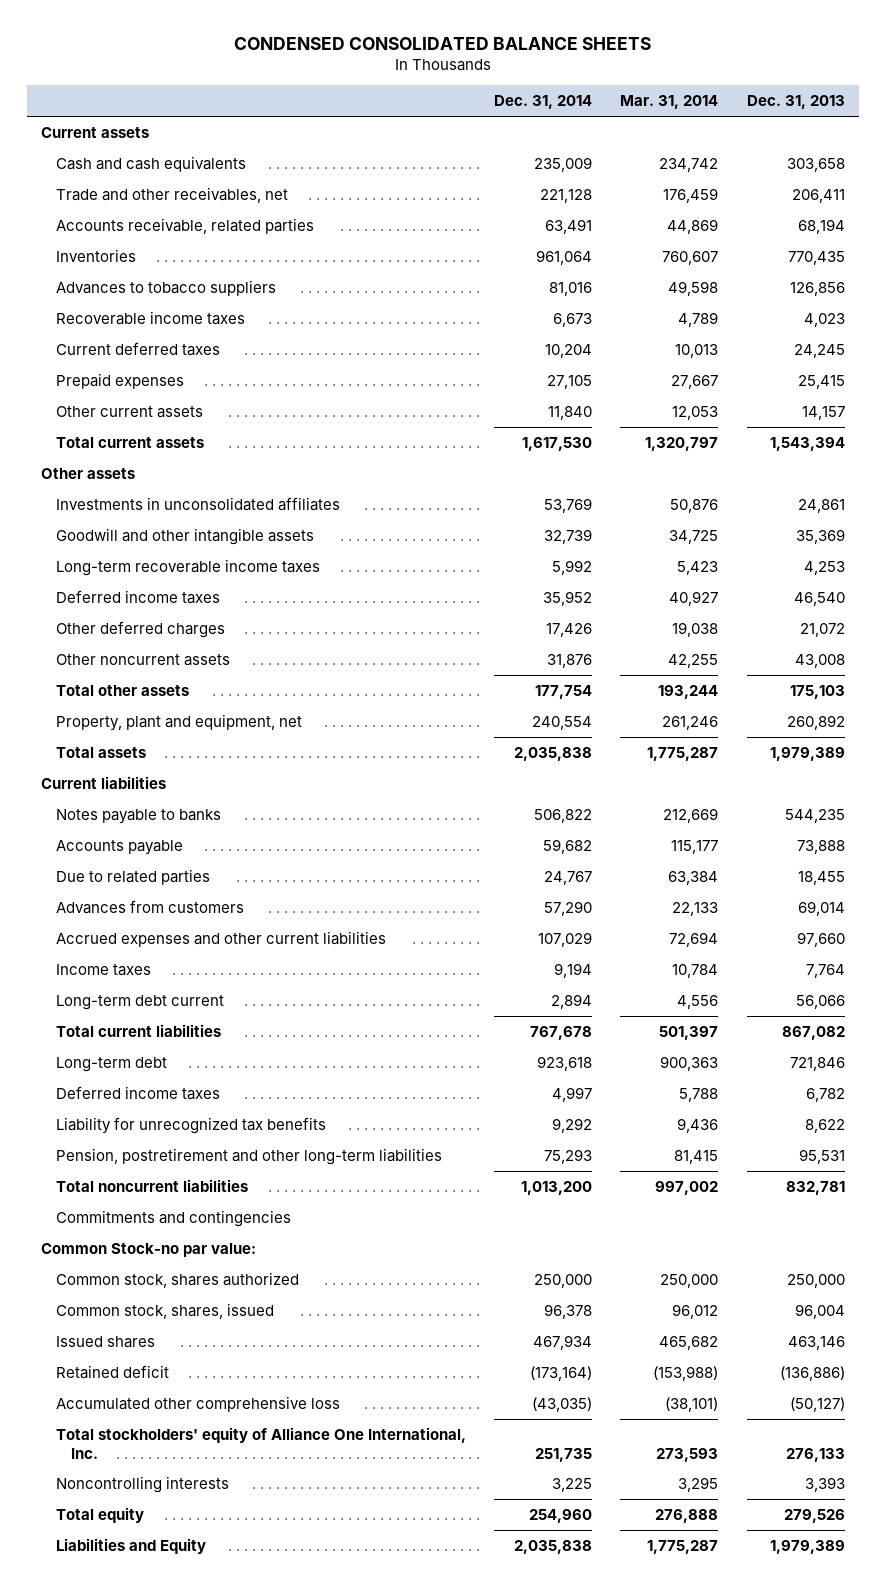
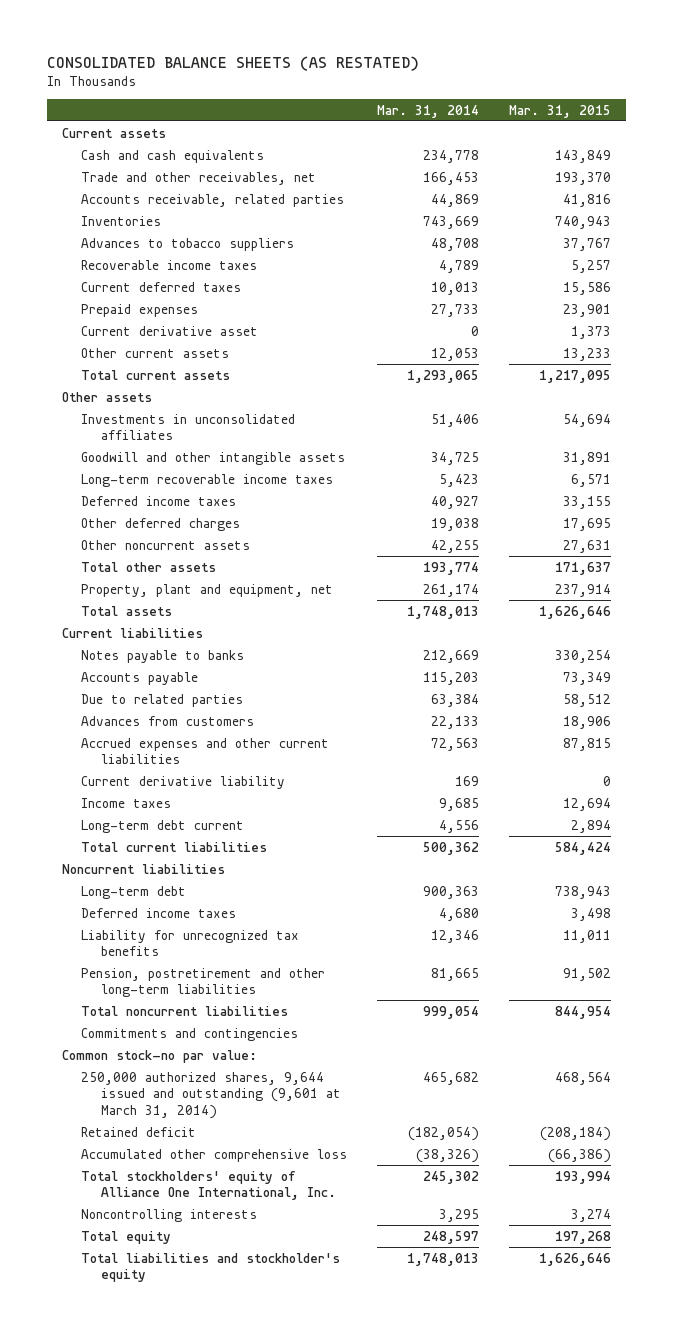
[233,37,651,51] CONDENSED CONSOLIDATED BALANCE SHEETS -> [46,55,419,71] CONSOLIDATED BALANCE SHEETS (AS RESTATED)
[494,95,593,110] Dec. 31, 2014 -> none
[746,95,845,110] Dec. 31, 2013 -> none
none -> [509,104,612,118] Mar. 31, 2015
[659,157,719,172] 234,742 -> [423,149,480,163] 234,778
[663,187,719,203] 176,459 -> [423,171,480,185] 166,453
[662,250,719,265] 760,607 -> [423,215,480,229] 743,669
[668,280,719,296] 49,598 -> [431,237,480,251] 48,708
[671,374,719,389] 27,667 -> [431,303,480,317] 27,733
none -> [81,325,259,336] Current derivative asset
[645,436,719,451] 1,320,797 -> [407,369,480,383] 1,293,065
[670,498,719,513] 50,876 -> [431,413,480,427] 51,406
[658,684,719,699] 193,244 -> [423,561,480,575] 193,774
[662,715,719,730] 261,246 -> [423,583,480,597] 261,174
[647,746,719,761] 1,775,287 -> [407,605,480,619] 1,748,013
[671,839,719,854] 115,177 -> [423,671,480,685] 115,203
[669,931,719,947] 72,694 -> [431,737,480,751] 72,563
none -> [81,775,286,789] Current derivative liability
[672,963,719,978] 10,784 -> [439,797,480,811] 9,685
[659,1025,719,1040] 501,397 -> [423,841,480,855] 500,362
none -> [61,863,225,874] Noncurrent liabilities
[679,1087,719,1102] 5,788 -> [439,907,480,921] 4,680
[677,1117,719,1133] 9,436 -> [431,929,480,943] 12,346
[674,1149,719,1164] 81,415 -> [431,967,480,981] 81,665
[655,1180,719,1195] 997,002 -> [423,1005,480,1019] 999,054
[55,1271,299,1288] Common stock, shares authorized -> none
[55,1302,274,1319] Common stock, shares, issued -> none
[41,1242,257,1257] Common Stock-no par value: -> [61,1049,257,1063] Common stock-no par value:
[55,1335,155,1348] Issued shares -> [81,1071,341,1119] 250,000 authorized shares, 9,644 issued and outstanding (9,601 at March 31, 2014)
[653,1365,719,1381] (153,988) -> [408,1126,480,1141] (182,054)
[665,1396,719,1412] (38,101) -> [416,1148,480,1163] (38,326)
[656,1447,719,1462] 273,593 -> [423,1170,480,1184] 245,302
[655,1508,719,1523] 276,888 -> [423,1230,480,1244] 248,597
[55,1537,206,1554] Liabilities and Equity -> [81,1252,341,1283] Total liabilities and stockholder's equity
[647,1539,719,1554] 1,775,287 -> [407,1252,480,1266] 1,748,013

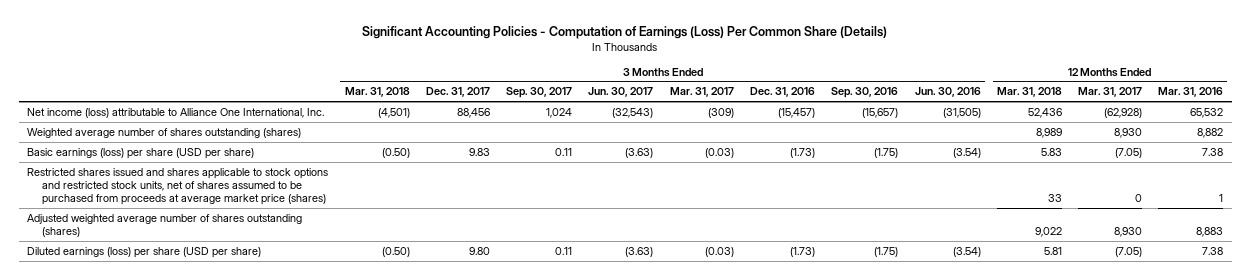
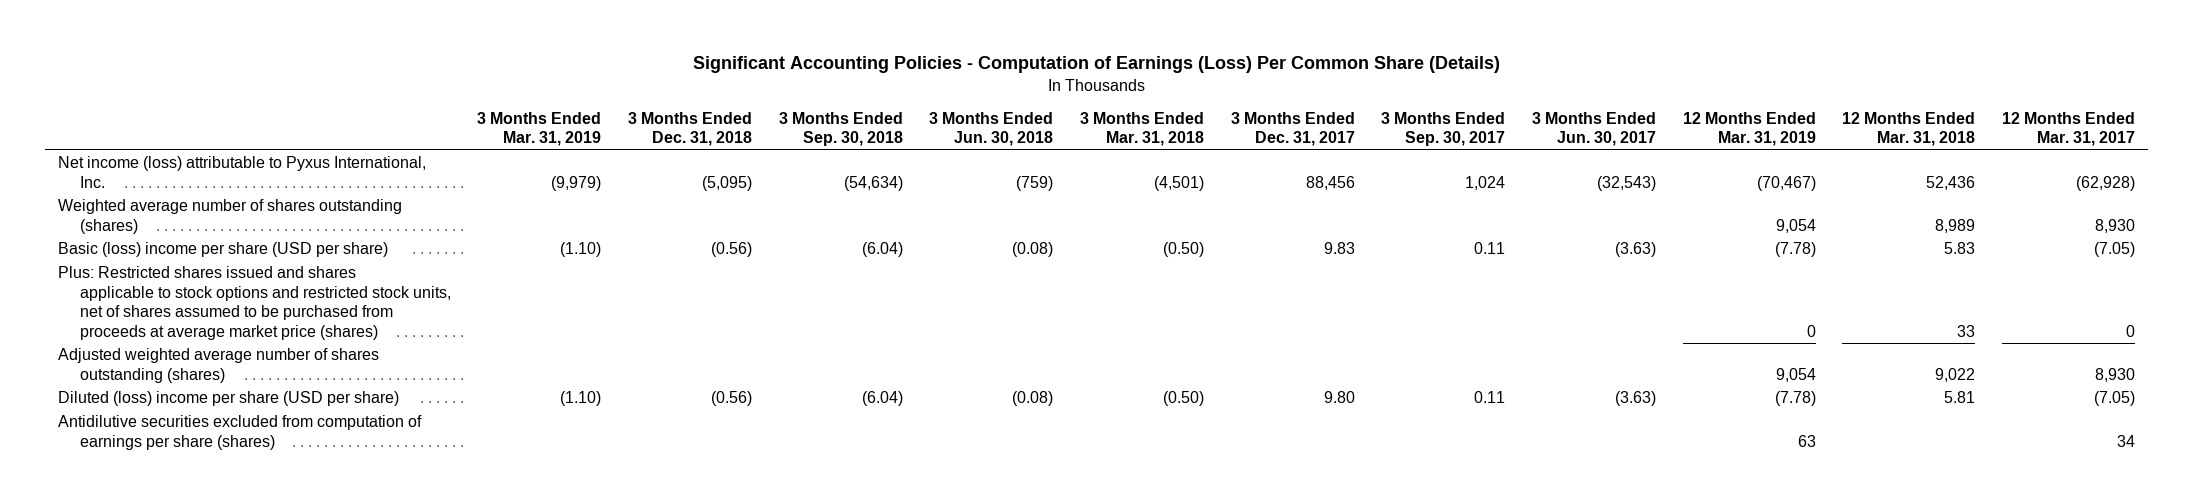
[669,87,734,98] Mar. 31, 2017 -> none
[749,87,815,98] Dec. 31, 2016 -> none
[831,87,899,99] Sep. 30, 2016 -> none
[914,87,981,98] Jun. 30, 2016 -> none
[1158,87,1224,98] Mar. 31, 2016 -> none
none -> [477,111,602,147] 3 Months Ended Mar. 31, 2019
none -> [628,111,753,147] 3 Months Ended Dec. 31, 2018
none -> [778,111,903,147] 3 Months Ended Sep. 30, 2018
none -> [929,111,1054,147] 3 Months Ended Jun. 30, 2018
none -> [1682,111,1816,147] 12 Months Ended Mar. 31, 2019
[27,107,325,118] Net income (loss) attributable to Alliance One International, Inc. -> [58,156,427,188] Net income (loss) attributable to Pyxus International, Inc.
[27,147,255,159] Basic earnings (loss) per share (USD per share) -> [58,242,389,258] Basic (loss) income per share (USD per share)
[27,167,329,206] Restricted shares issued and shares applicable to stock options and restricted stock units, net of shares assumed to be purchased from proceeds at average market price (shares) -> [58,266,451,340] Plus: Restricted shares issued and shares applicable to stock options and restricted stock units, net of shares assumed to be purchased from proceeds at average market price (shares)
[27,246,262,258] Diluted earnings (loss) per share (USD per share) -> [58,391,400,407] Diluted (loss) income per share (USD per share)
none -> [58,415,423,450] Antidilutive securities excluded from computation of earnings per share (shares)

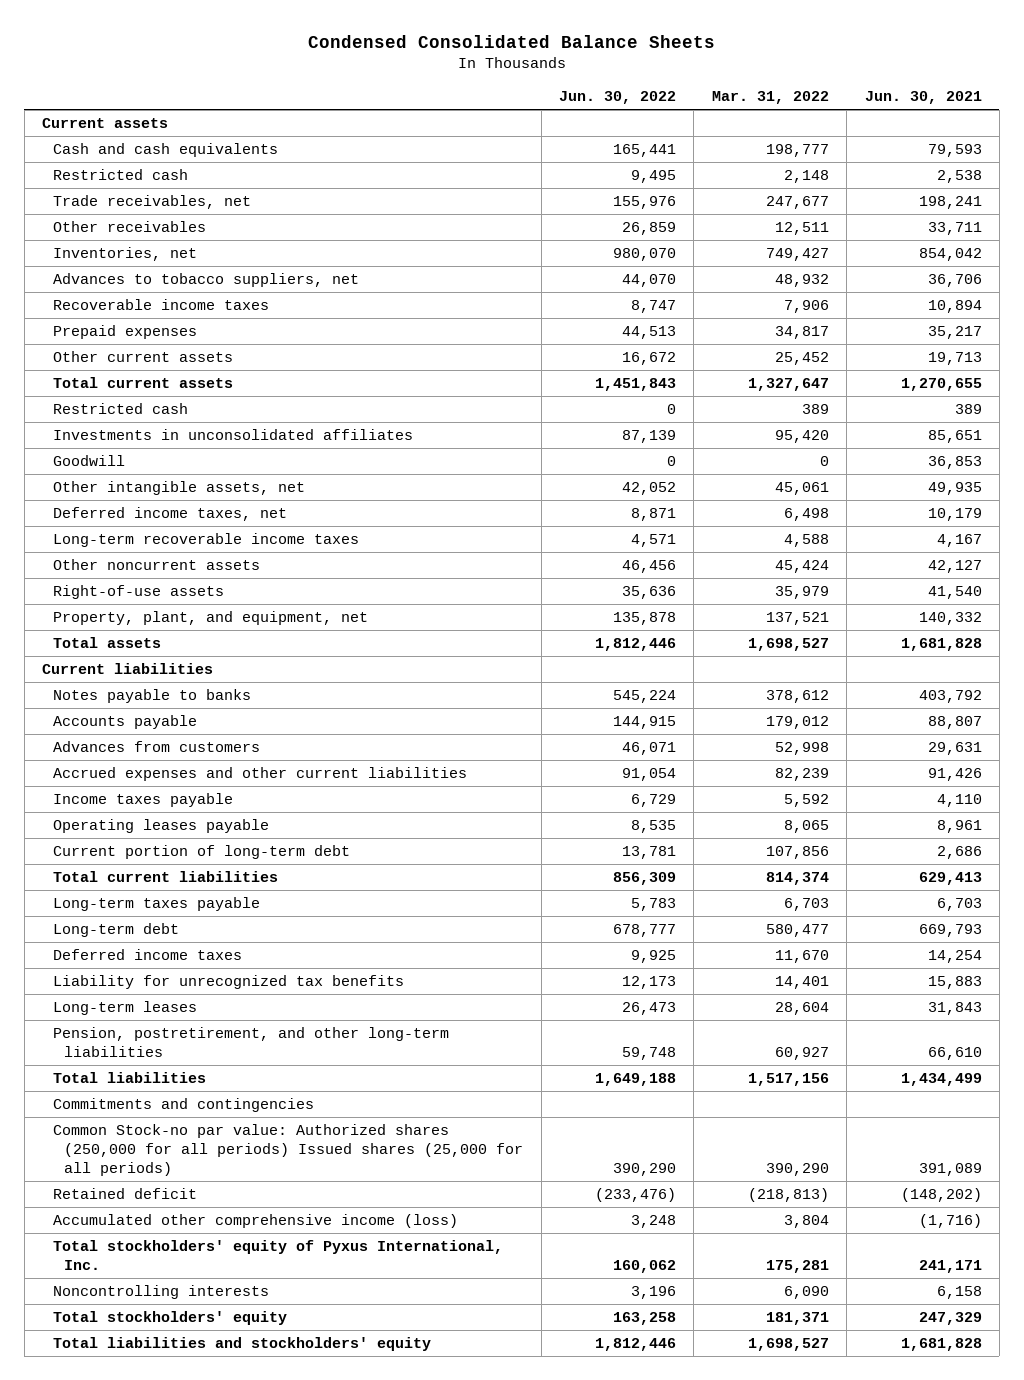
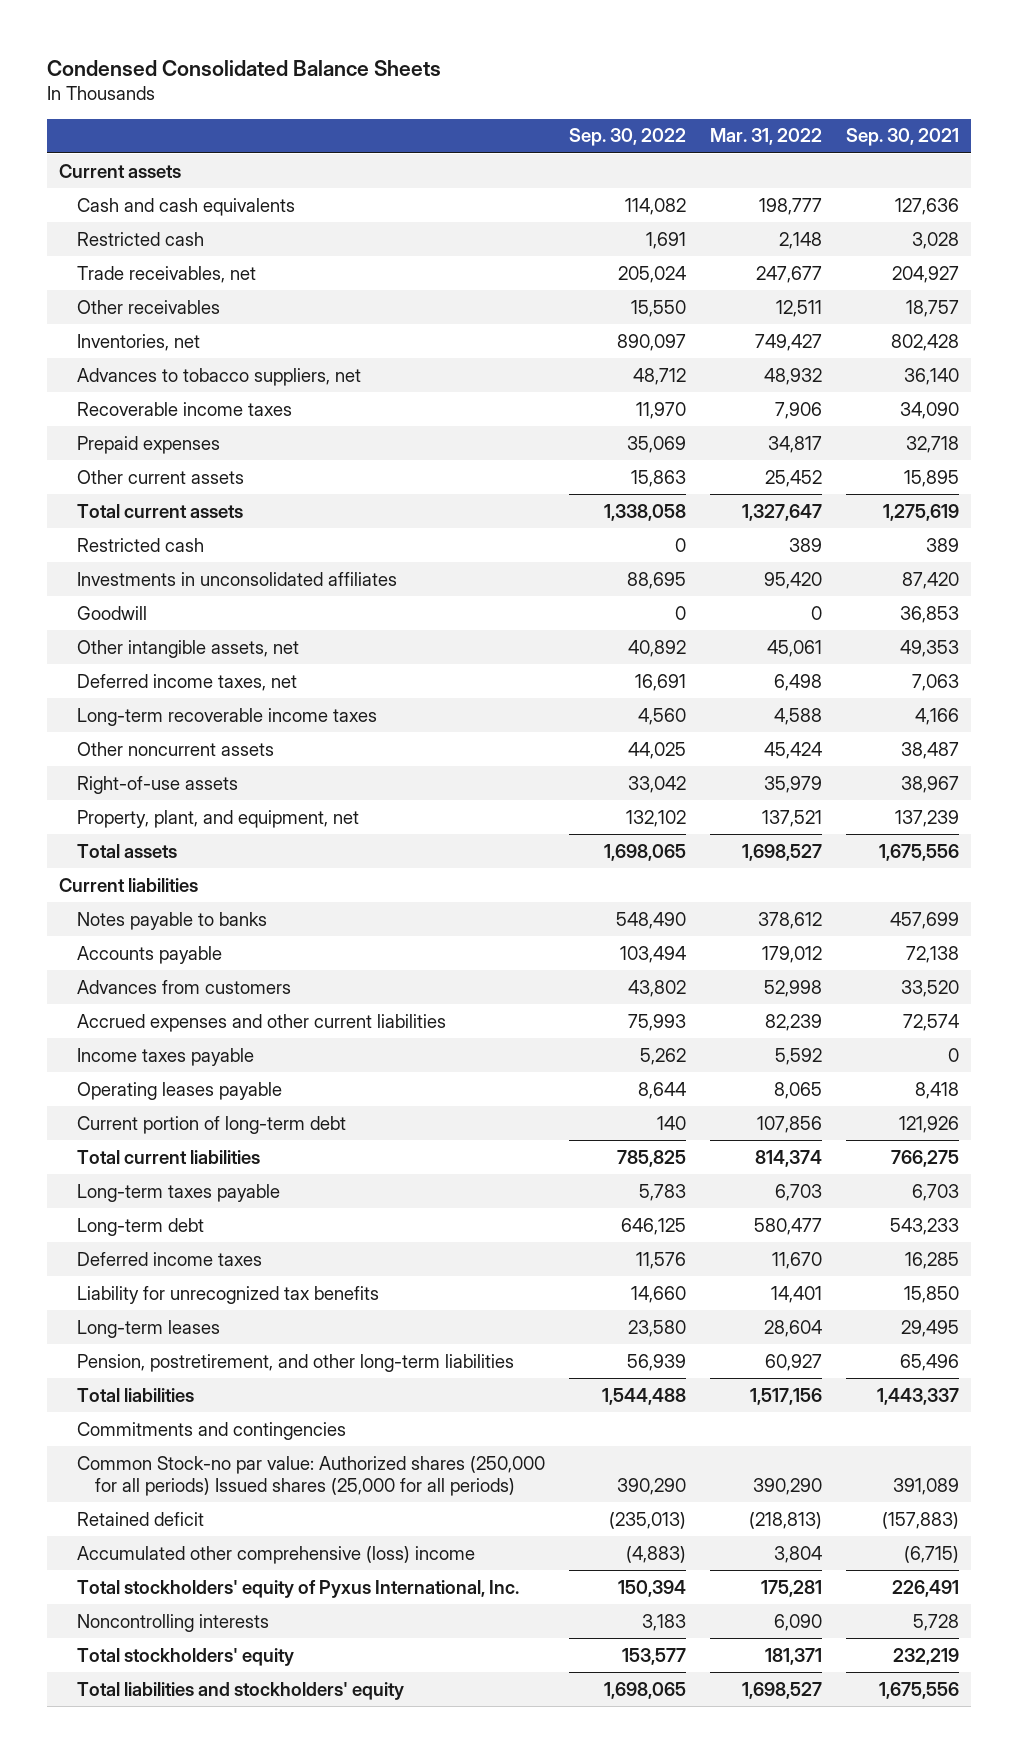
[559,91,677,105] Jun. 30, 2022 -> none
[864,91,982,105] Jun. 30, 2021 -> none
none -> [569,128,687,147] Sep. 30, 2022
none -> [846,128,960,147] Sep. 30, 2021
[53,1213,459,1228] Accumulated other comprehensive income (loss) -> [77,1545,476,1564] Accumulated other comprehensive (loss) income

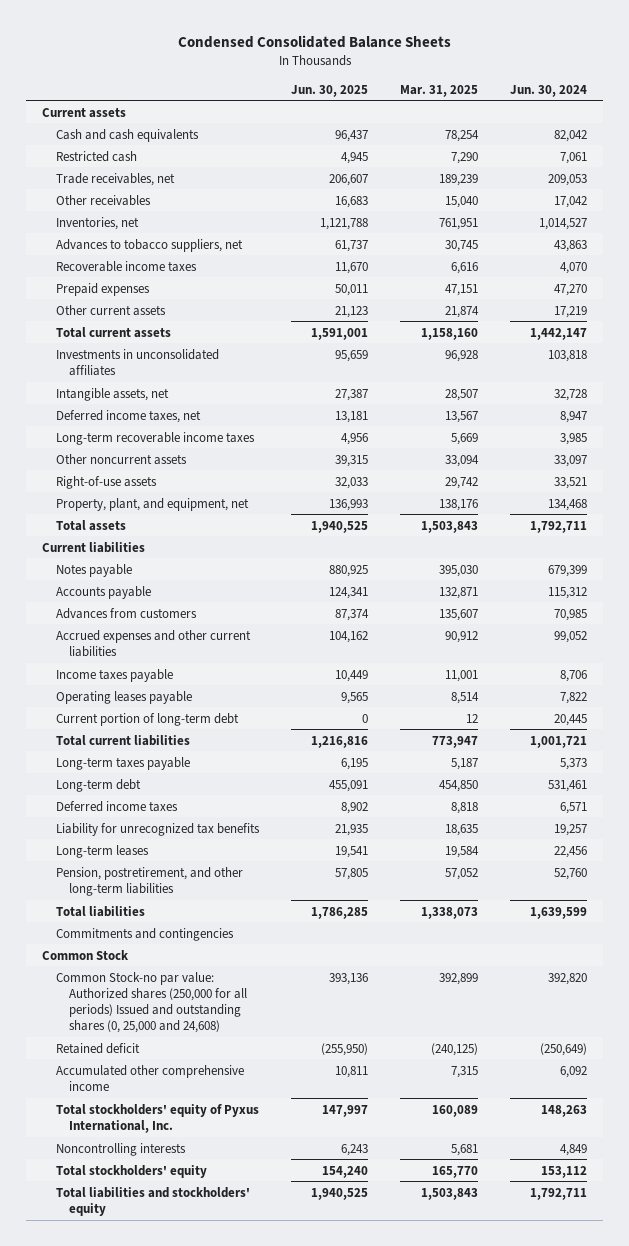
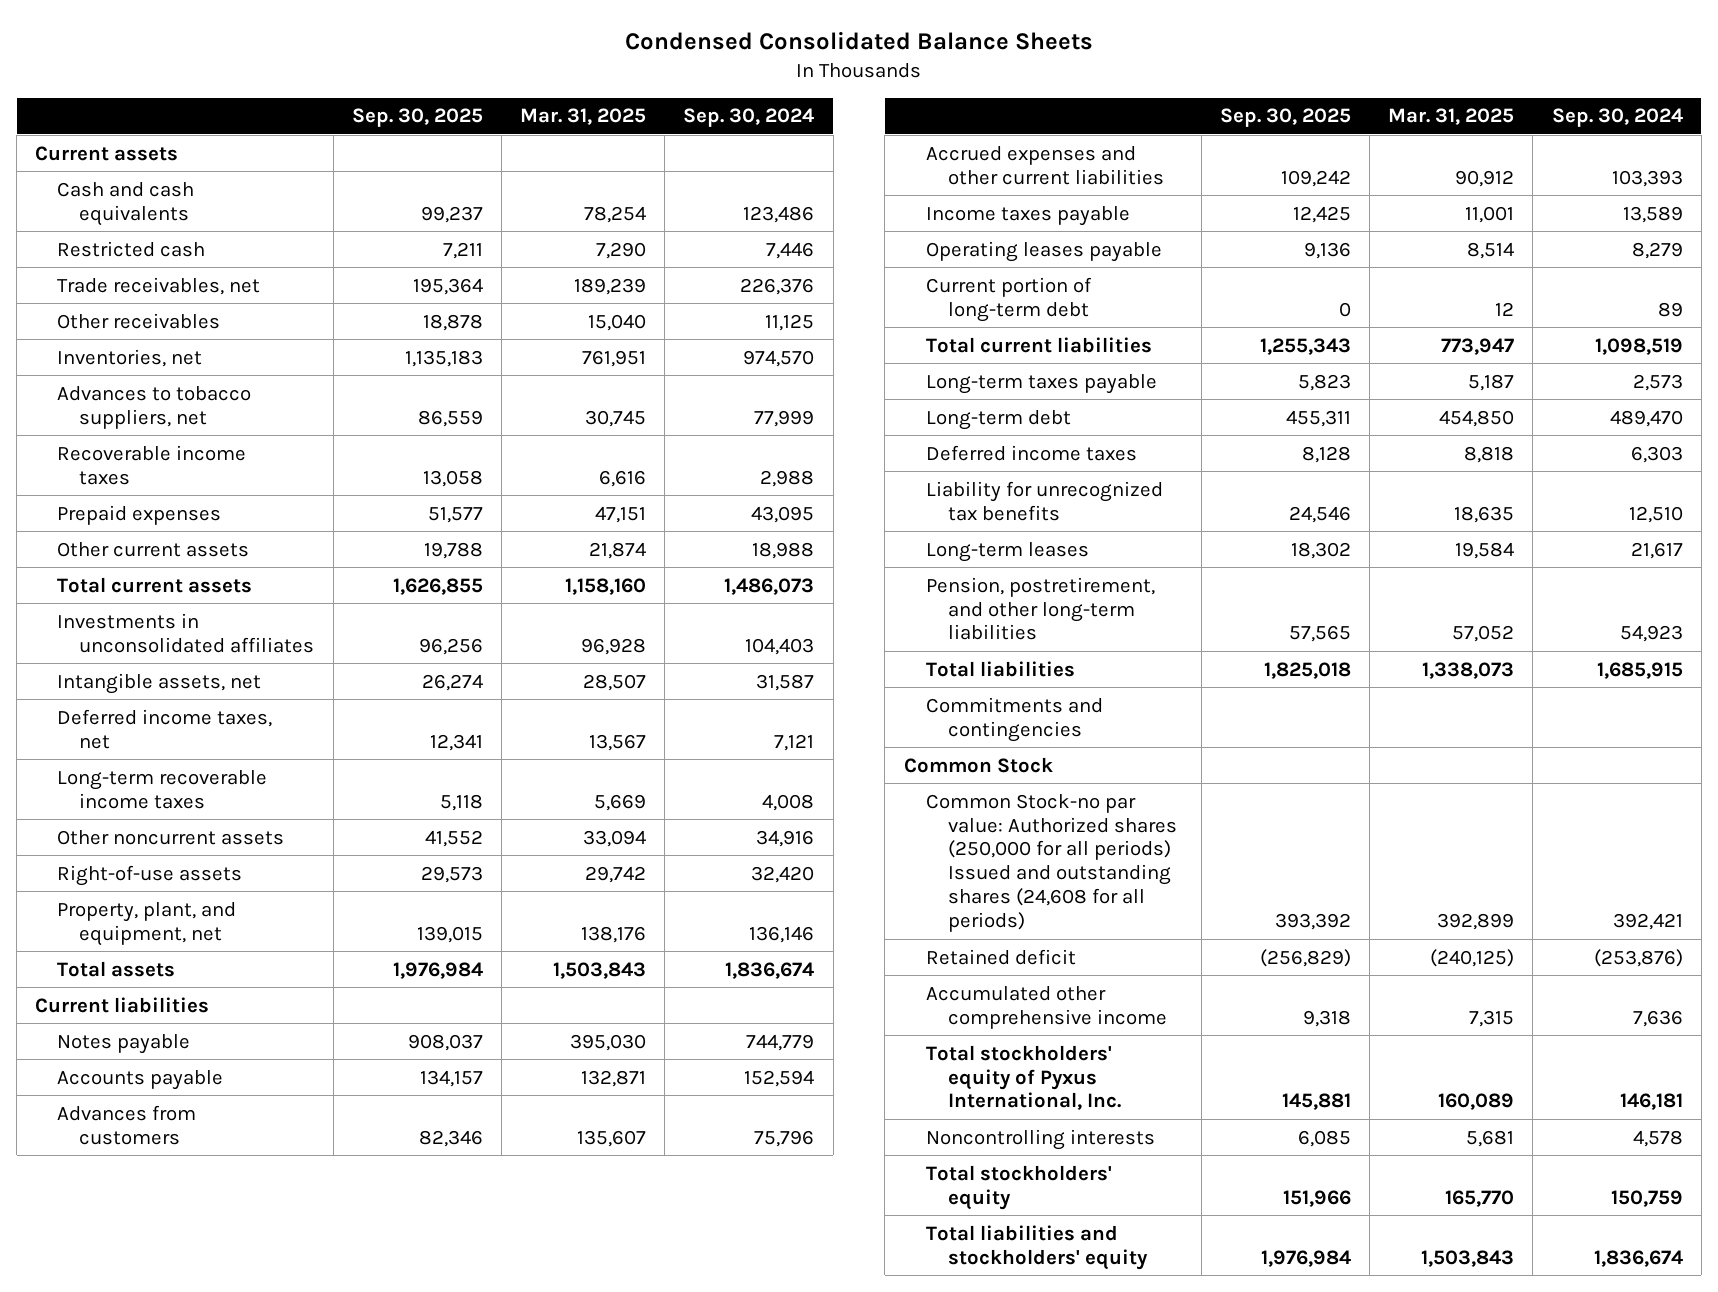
[290,84,368,97] Jun. 30, 2025 -> none
[509,84,587,97] Jun. 30, 2024 -> none
none -> [351,108,483,128] Sep. 30, 2025
none -> [683,108,815,128] Sep. 30, 2024
[55,971,248,1033] Common Stock-no par value: Authorized shares (250,000 for all periods) Issued and outstanding shares (0, 25,000 and 24,608) -> [925,793,1177,933] Common Stock-no par value: Authorized shares (250,000 for all periods) Issued and outstanding shares (24,608 for all periods)

